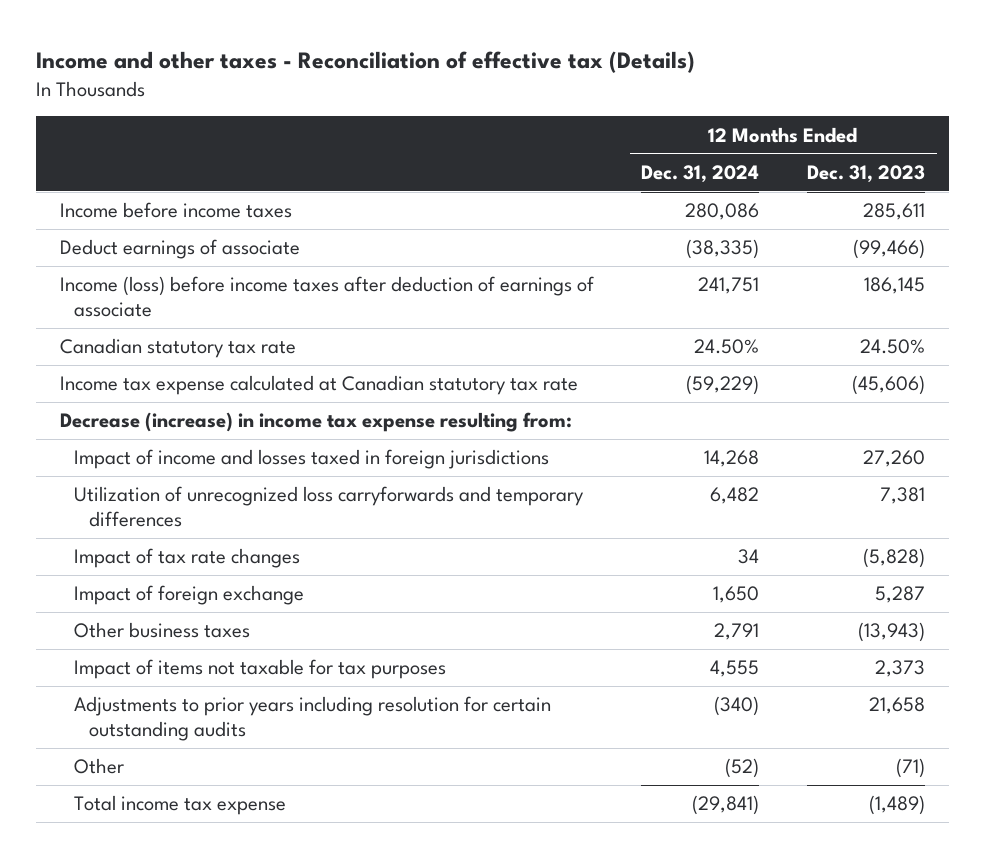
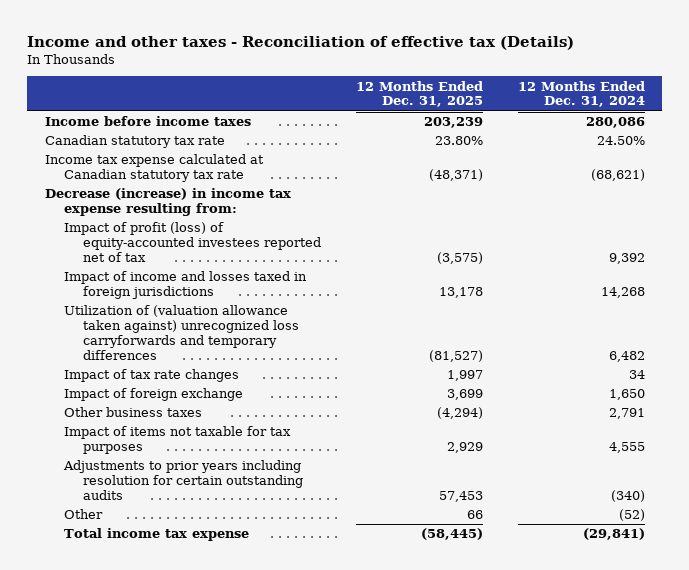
[806,164,925,183] Dec. 31, 2023 -> none
none -> [355,80,483,108] 12 Months Ended Dec. 31, 2025
[59,239,300,260] Deduct earnings of associate -> none
[59,276,594,317] Income (loss) before income taxes after deduction of earnings of associate -> none
[686,375,760,396] (59,229) -> [590,169,645,182] (68,621)
none -> [63,222,321,263] Impact of profit (loss) of equity-accounted investees reported net of tax
[74,486,585,527] Utilization of unrecognized loss carryforwards and temporary differences -> [63,305,299,360] Utilization of (valuation allowance taken against) unrecognized loss carryforwards and temporary differences

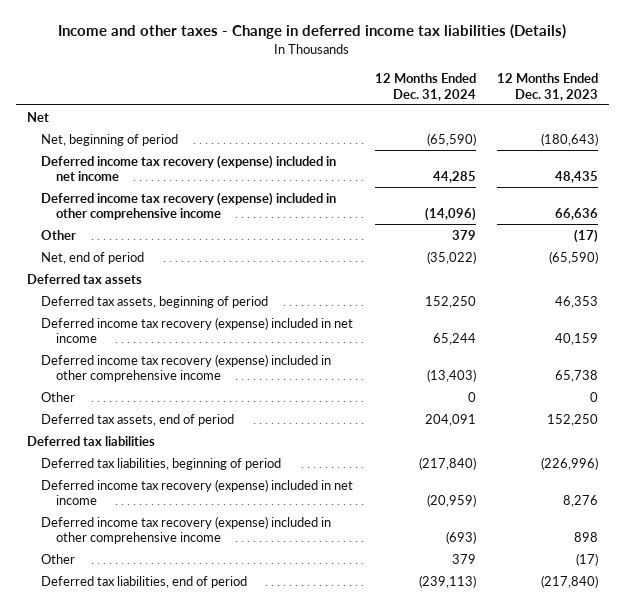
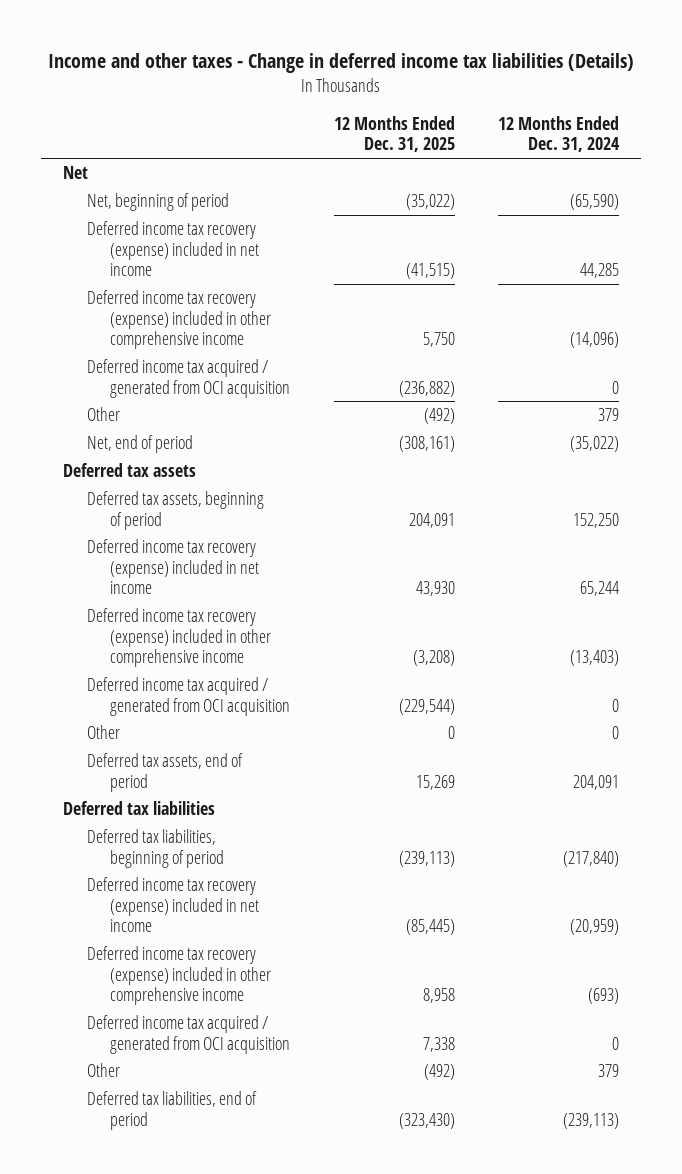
[497,73,599,101] 12 Months Ended Dec. 31, 2023 -> none
none -> [333,115,455,153] 12 Months Ended Dec. 31, 2025
none -> [86,359,291,398] Deferred income tax acquired / generated from OCI acquisition
none -> [86,677,291,716] Deferred income tax acquired / generated from OCI acquisition
none -> [86,1015,291,1054] Deferred income tax acquired / generated from OCI acquisition

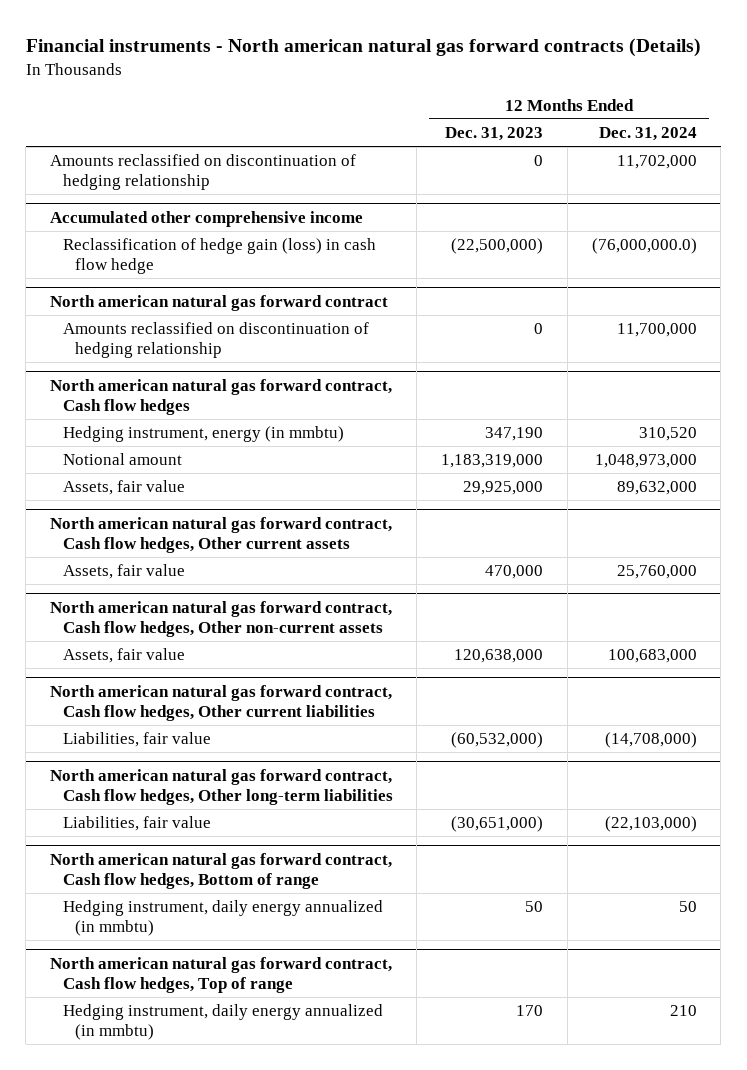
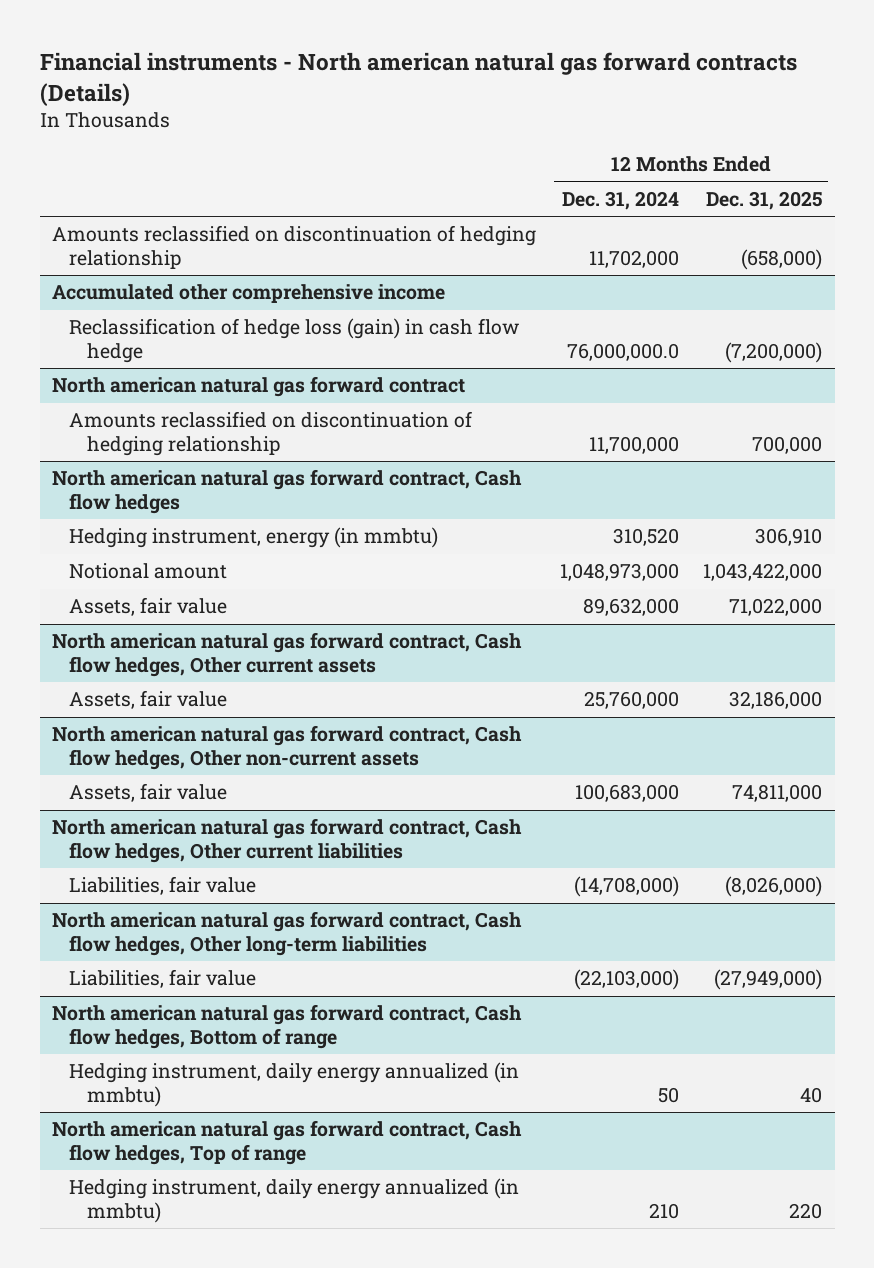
[445,127,544,142] Dec. 31, 2023 -> none
none -> [706,190,823,210] Dec. 31, 2025
[62,238,376,274] Reclassification of hedge gain (loss) in cash flow hedge -> [69,318,520,363] Reclassification of hedge loss (gain) in cash flow hedge
[591,238,697,255] (76,000,000.0) -> [567,342,680,361] 76,000,000.0

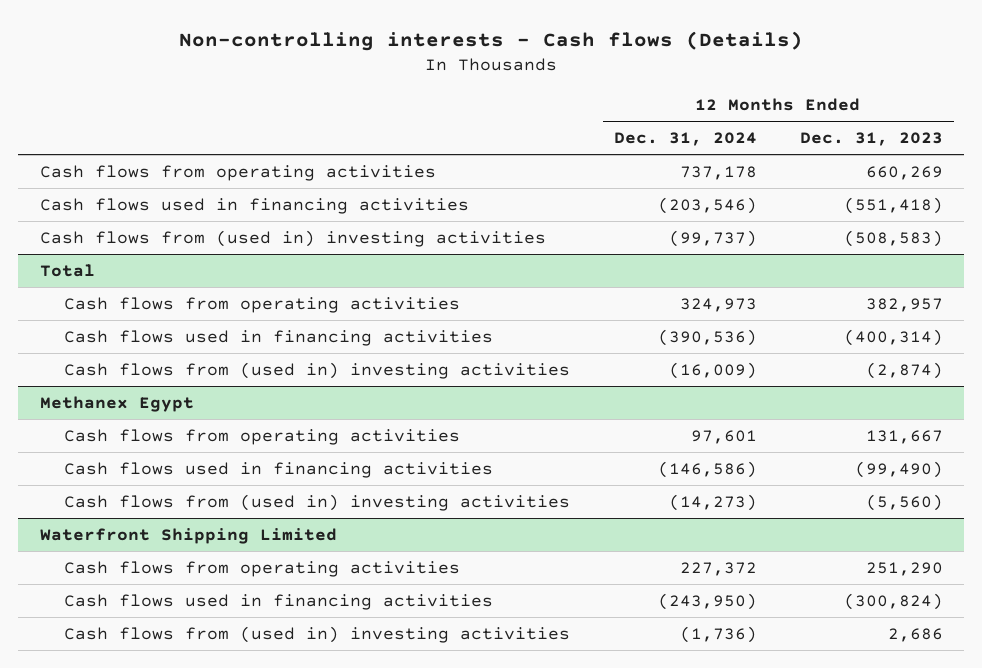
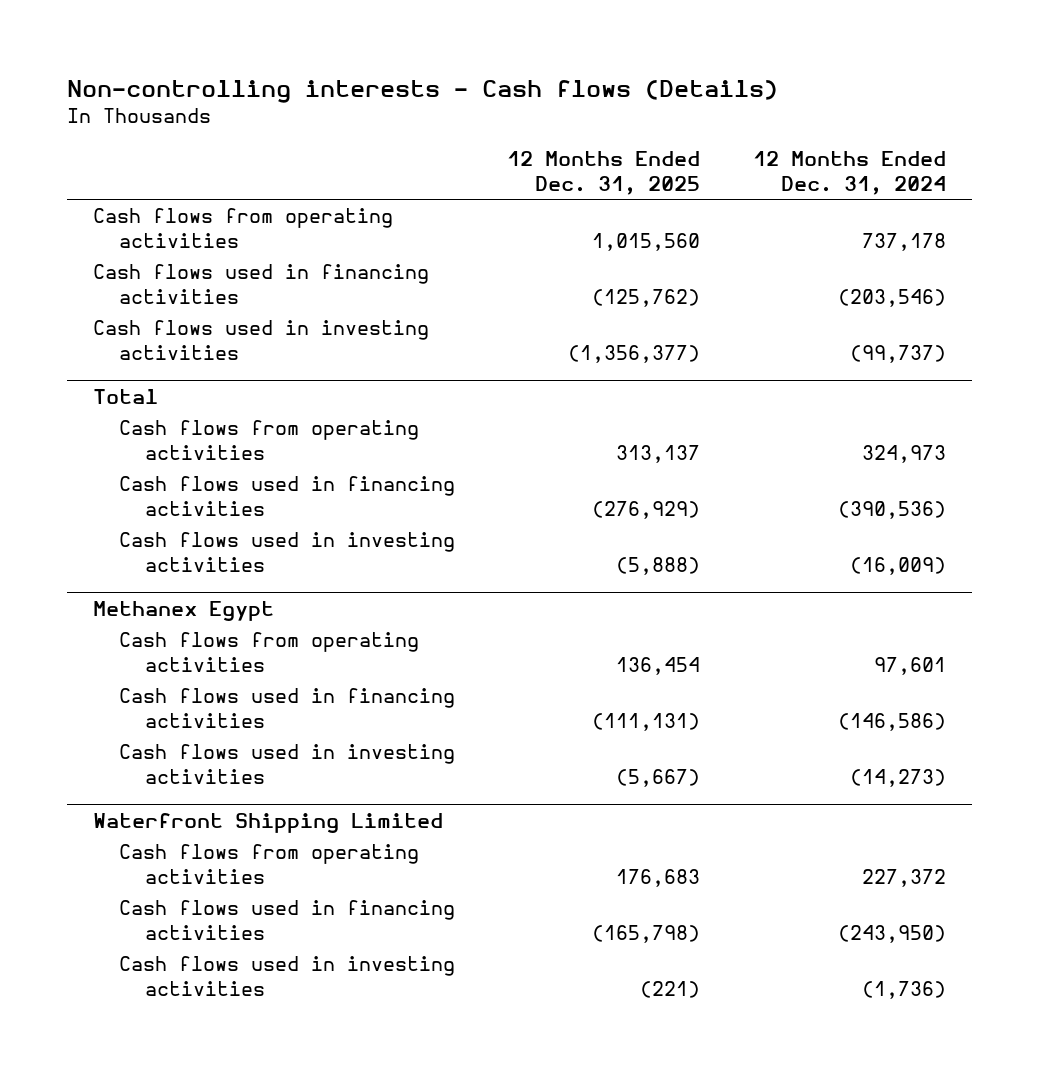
[799,132,943,147] Dec. 31, 2023 -> none
none -> [507,150,701,195] 12 Months Ended Dec. 31, 2025
[39,229,546,247] Cash flows from (used in) investing activities -> [92,320,429,361] Cash flows used in investing activities
[64,361,571,379] Cash flows from (used in) investing activities -> [118,532,455,573] Cash flows used in investing activities
[64,493,571,511] Cash flows from (used in) investing activities -> [118,744,455,785] Cash flows used in investing activities
[64,625,571,643] Cash flows from (used in) investing activities -> [118,956,455,997] Cash flows used in investing activities

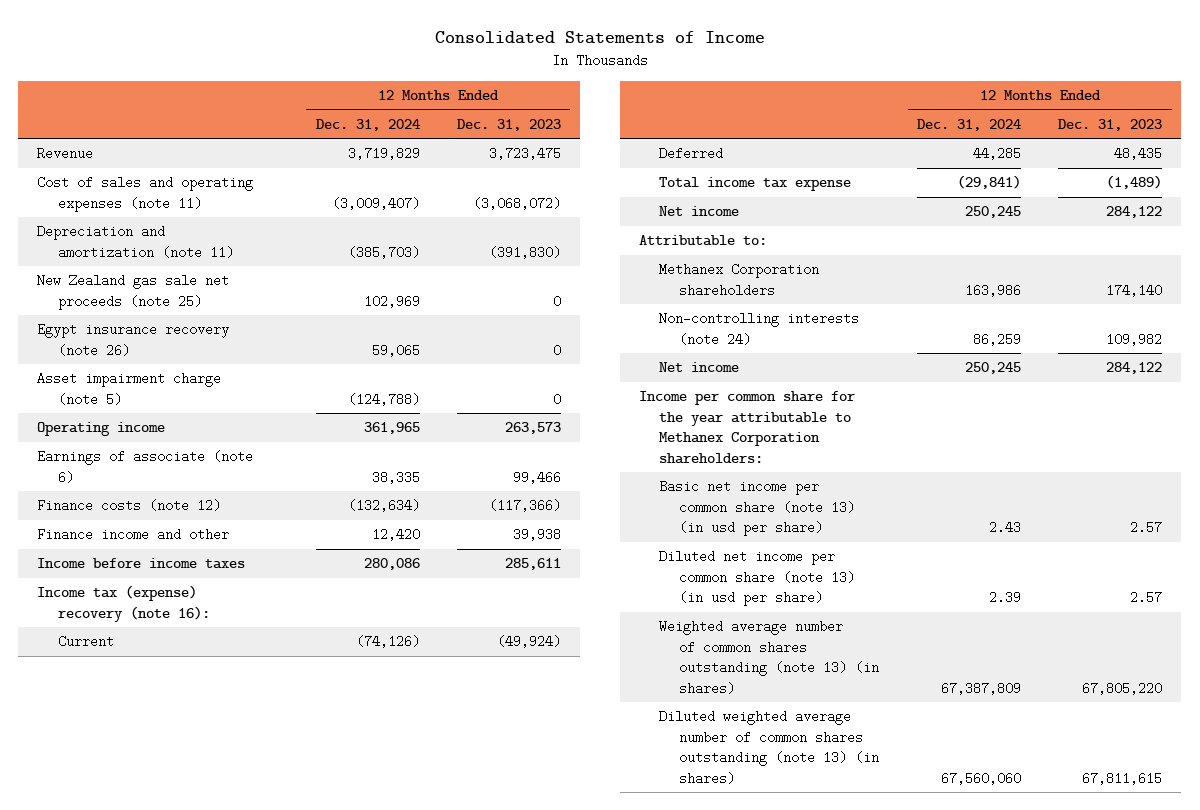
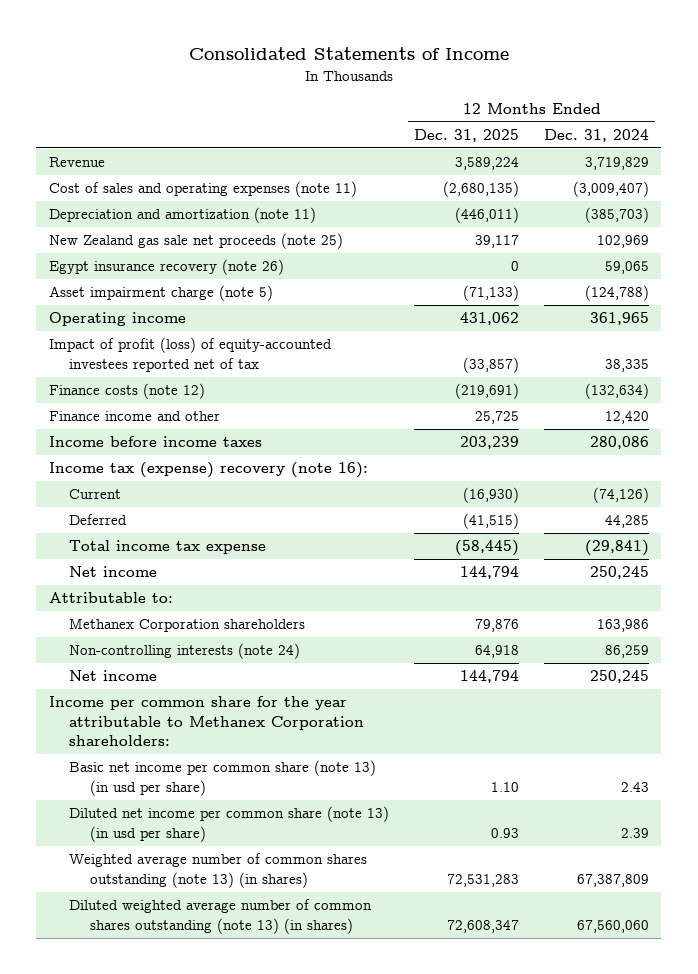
[457,118,562,131] Dec. 31, 2023 -> none
none -> [414,128,520,142] Dec. 31, 2025
[37,450,254,484] Earnings of associate (note 6) -> [48,337,332,372] Impact of profit (loss) of equity-accounted investees reported net of tax

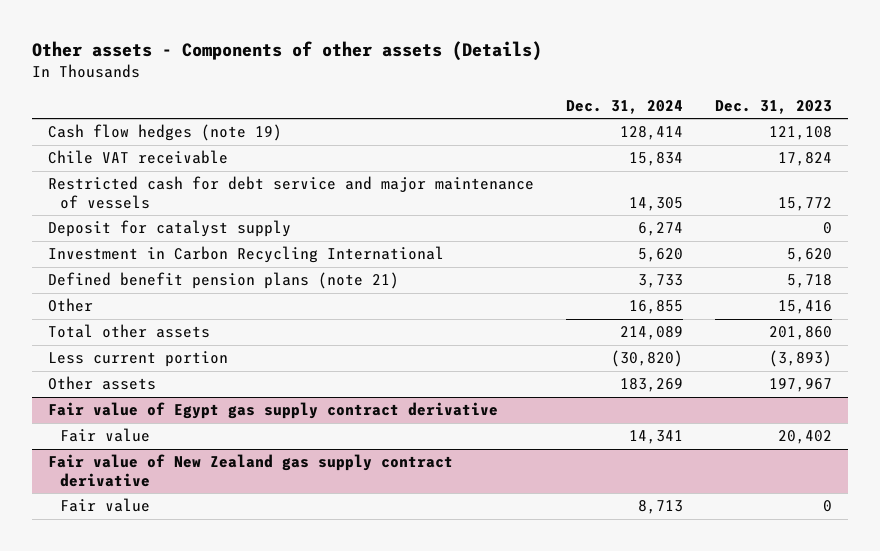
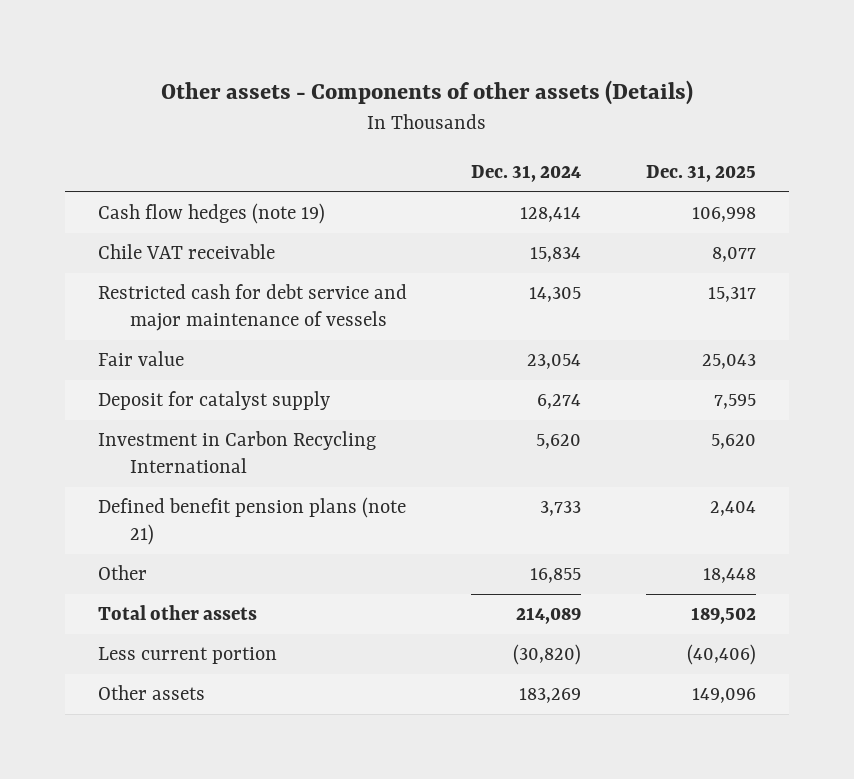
[715,99,833,114] Dec. 31, 2023 -> none
none -> [646,164,757,182] Dec. 31, 2025
none -> [97,351,184,367] Fair value
[47,402,498,420] Fair value of Egypt gas supply contract derivative -> none
[59,428,150,443] Fair value -> none
[47,454,453,487] Fair value of New Zealand gas supply contract derivative -> none
[59,498,150,513] Fair value -> none

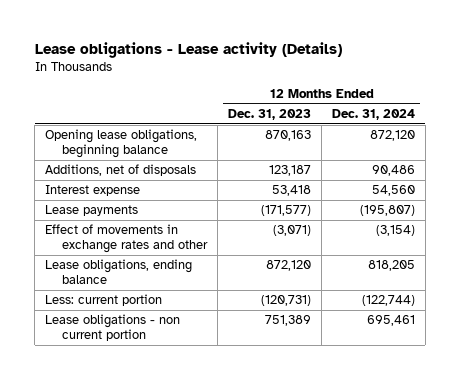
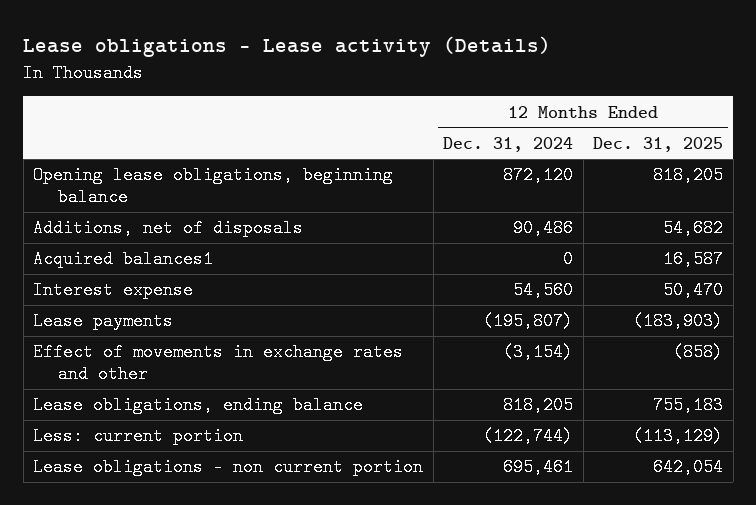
[228,108,312,120] Dec. 31, 2023 -> none
none -> [593,136,724,152] Dec. 31, 2025
none -> [33,250,214,269] Acquired balances1

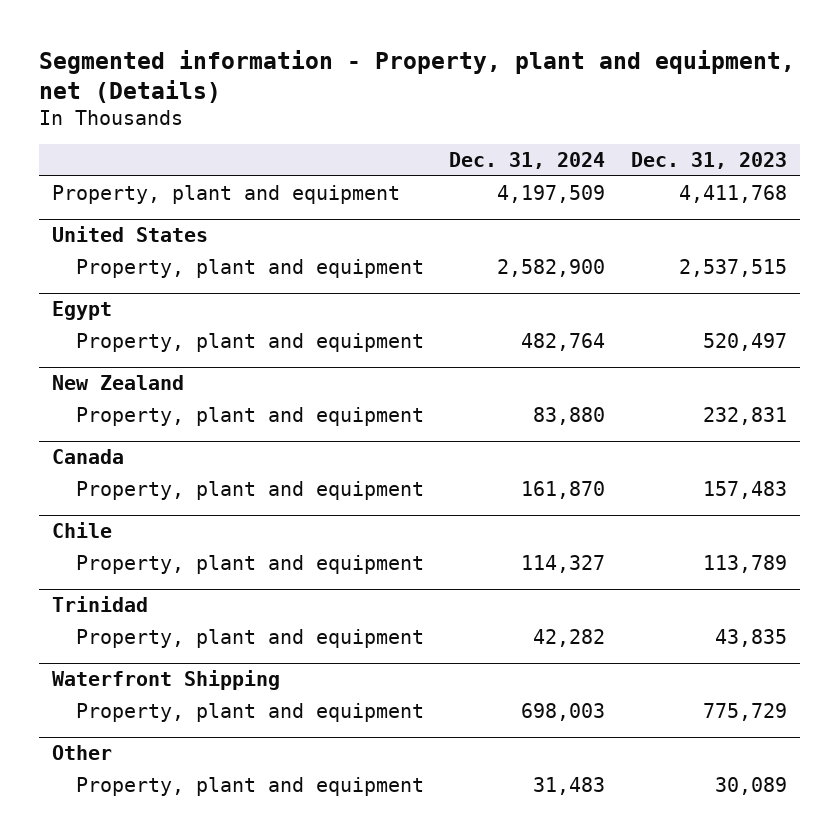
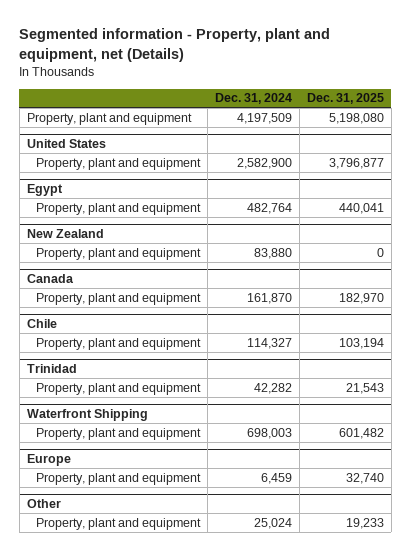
[631,152,788,170] Dec. 31, 2023 -> none
none -> [306,93,384,105] Dec. 31, 2025
none -> [26,454,71,467] Europe
none -> [35,472,201,485] Property, plant and equipment
[533,776,606,795] 31,483 -> [253,517,292,529] 25,024

